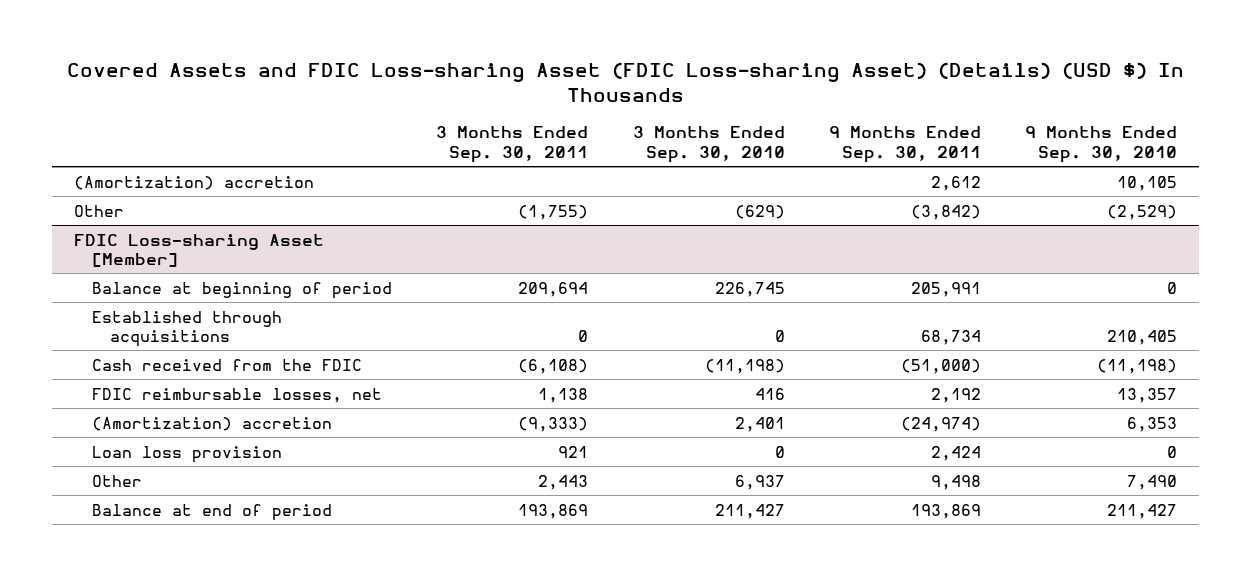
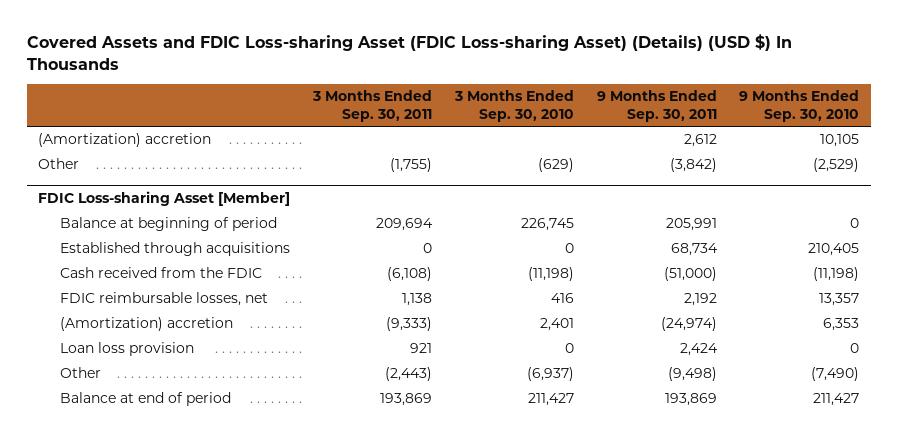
[538,474,589,490] 2,443 -> [385,367,433,382] (2,443)
[734,474,785,490] 6,937 -> [526,367,574,382] (6,937)
[930,474,981,490] 9,498 -> [667,367,717,382] (9,498)
[1127,474,1178,490] 7,490 -> [811,367,860,382] (7,490)

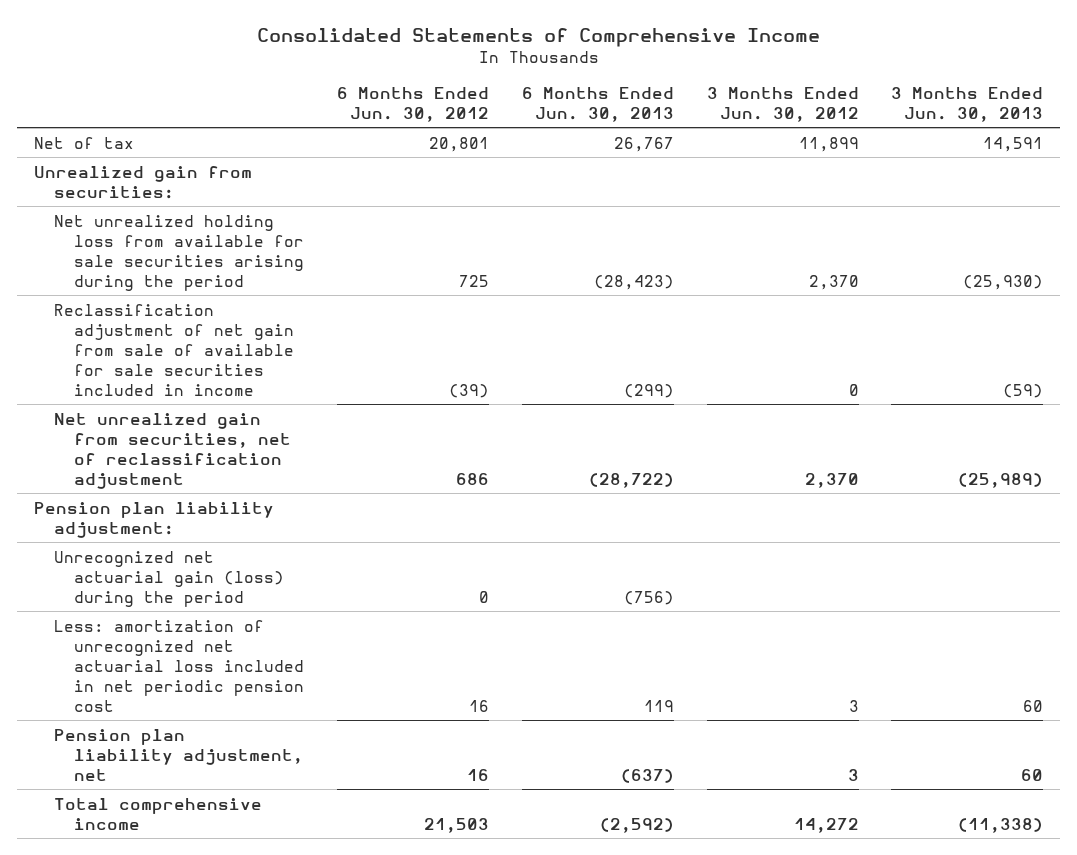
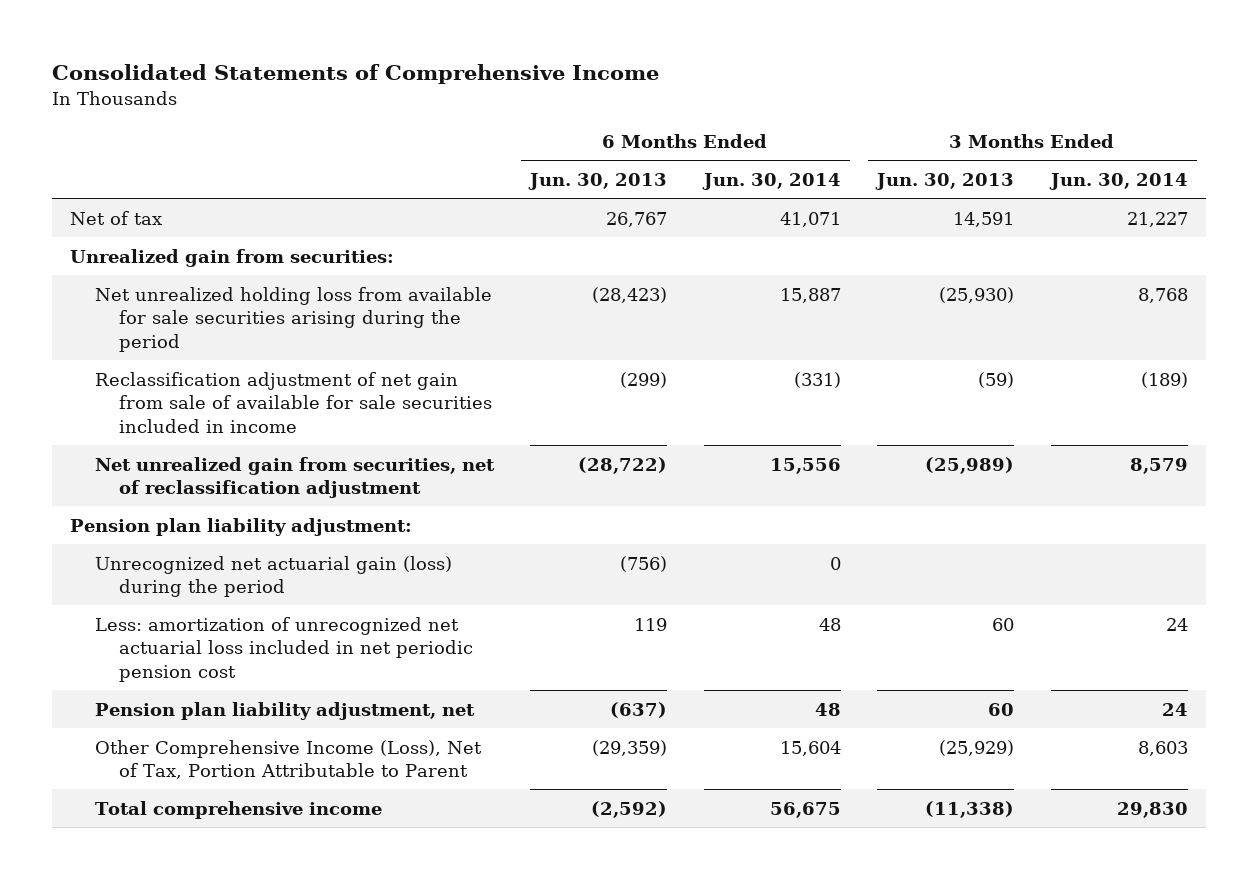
[337,86,490,122] 6 Months Ended Jun. 30, 2012 -> none
[706,86,859,122] 3 Months Ended Jun. 30, 2012 -> none
none -> [701,173,841,191] Jun. 30, 2014
none -> [1048,173,1188,191] Jun. 30, 2014
none -> [94,739,482,780] Other Comprehensive Income (Loss), Net of Tax, Portion Attributable to Parent

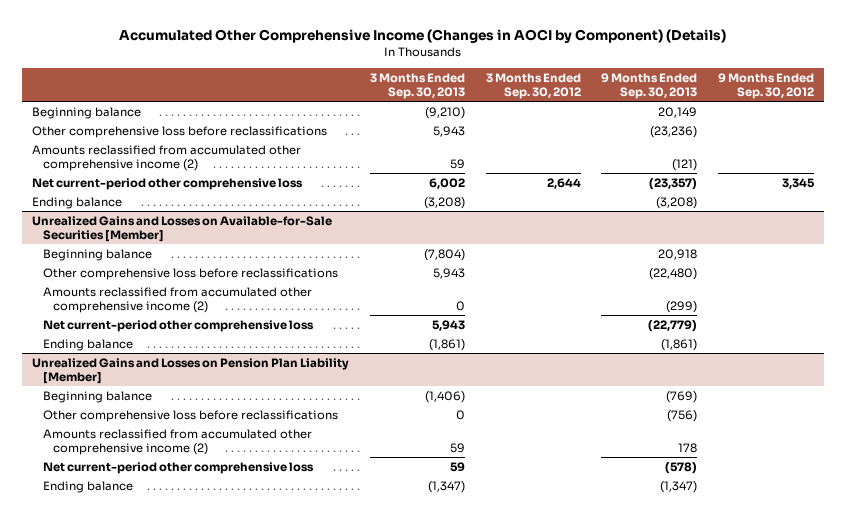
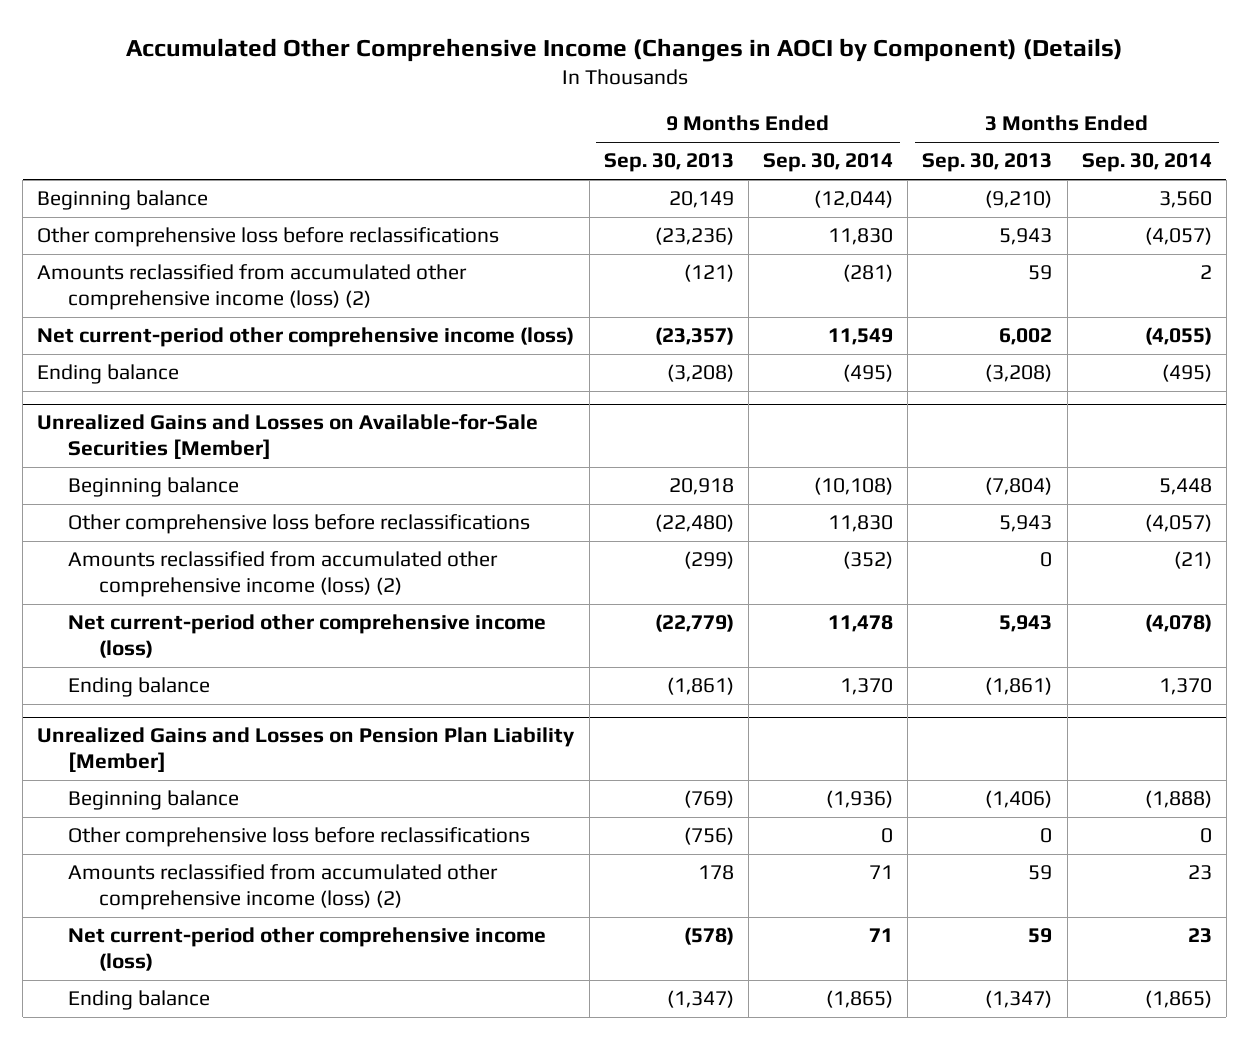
[485,72,581,100] 3 Months Ended Sep. 30, 2012 -> none
[717,72,814,100] 9 Months Ended Sep. 30, 2012 -> none
none -> [763,153,894,173] Sep. 30, 2014
none -> [1081,153,1212,173] Sep. 30, 2014
[32,144,302,171] Amounts reclassified from accumulated other comprehensive income (2) -> [37,264,468,311] Amounts reclassified from accumulated other comprehensive income (loss) (2)
[32,177,304,190] Net current-period other comprehensive loss -> [37,327,575,348] Net current-period other comprehensive income (loss)
[42,286,312,313] Amounts reclassified from accumulated other comprehensive income (2) -> [68,551,499,598] Amounts reclassified from accumulated other comprehensive income (loss) (2)
[42,319,314,332] Net current-period other comprehensive loss -> [68,614,547,659] Net current-period other comprehensive income (loss)
[42,428,312,455] Amounts reclassified from accumulated other comprehensive income (2) -> [68,864,499,911] Amounts reclassified from accumulated other comprehensive income (loss) (2)
[42,461,314,474] Net current-period other comprehensive loss -> [68,927,547,972] Net current-period other comprehensive income (loss)

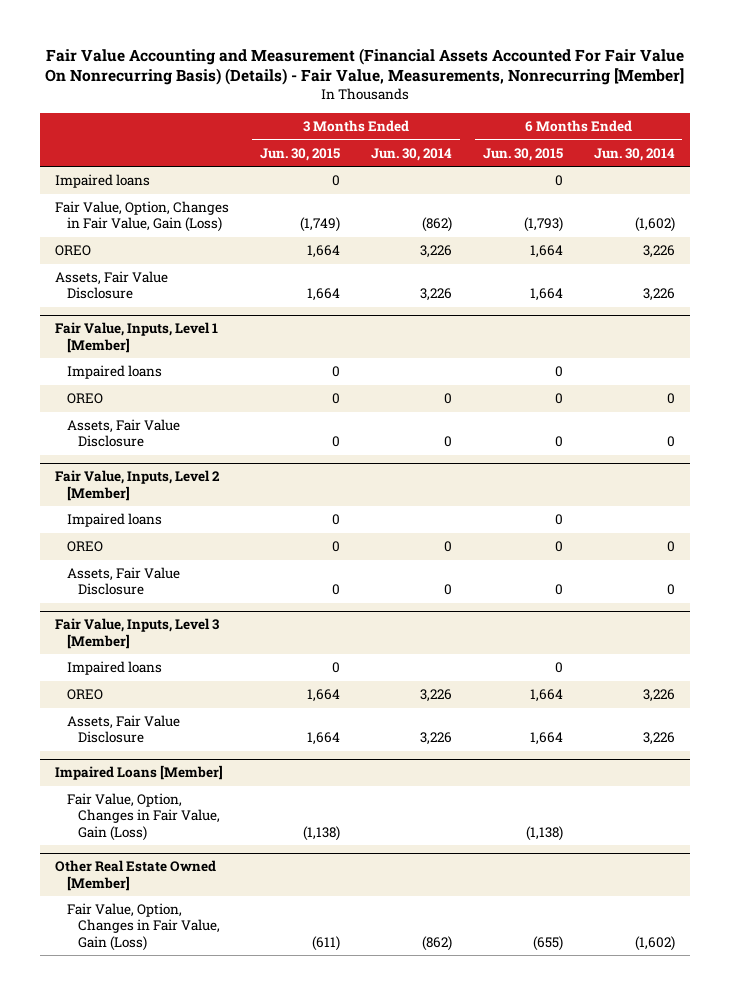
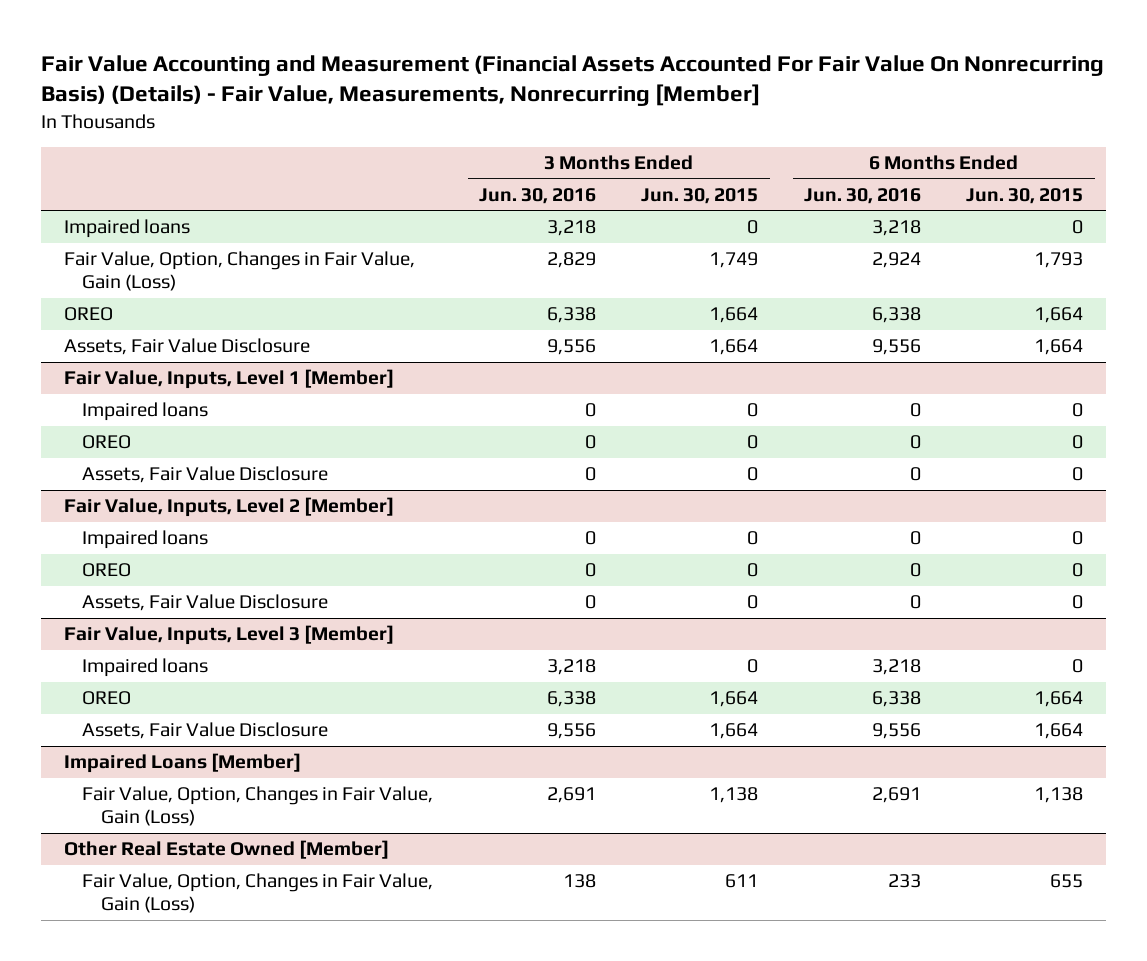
[370,147,452,161] Jun. 30, 2014 -> none
[593,147,675,161] Jun. 30, 2014 -> none
none -> [478,187,596,204] Jun. 30, 2016
none -> [803,187,921,204] Jun. 30, 2016
[300,217,341,233] (1,749) -> [709,252,759,269] 1,749
[523,217,563,233] (1,793) -> [1034,252,1084,269] 1,793
[303,825,341,841] (1,138) -> [709,787,759,804] 1,138
[525,825,563,841] (1,138) -> [1034,787,1084,804] 1,138
[312,935,341,951] (611) -> [725,874,759,889] 611
[532,935,563,951] (655) -> [1050,874,1084,889] 655

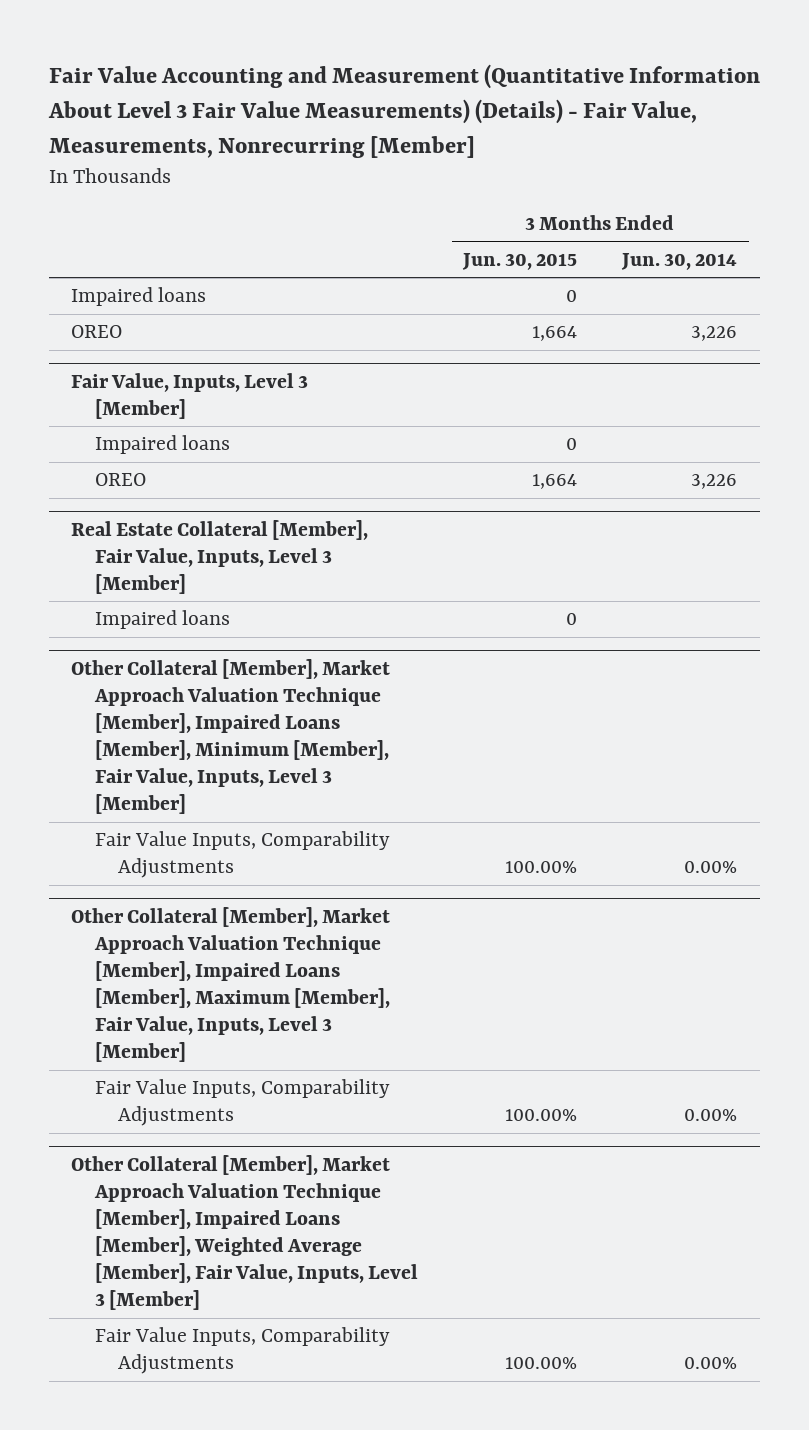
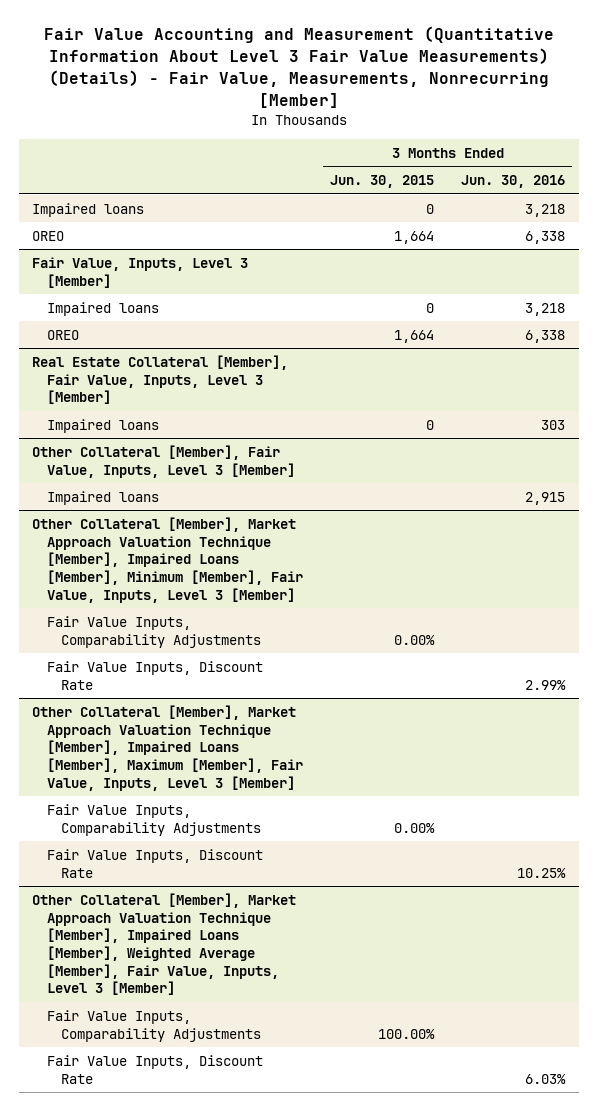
[621,252,738,270] Jun. 30, 2014 -> none
none -> [461,175,566,189] Jun. 30, 2016
none -> [32,444,295,478] Other Collateral [Member], Fair Value, Inputs, Level 3 [Member]
none -> [46,490,159,505] Impaired loans
[505,861,578,874] 100.00% -> [394,634,436,645] 0.00%
none -> [46,660,263,690] Fair Value Inputs, Discount Rate
[505,1109,578,1122] 100.00% -> [394,822,436,833] 0.00%
none -> [46,848,263,878] Fair Value Inputs, Discount Rate
none -> [46,1054,263,1084] Fair Value Inputs, Discount Rate

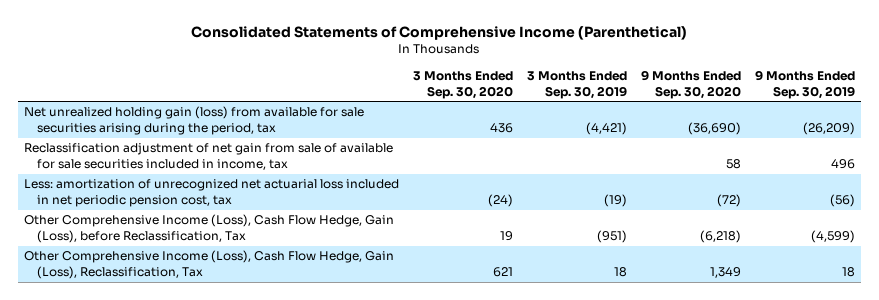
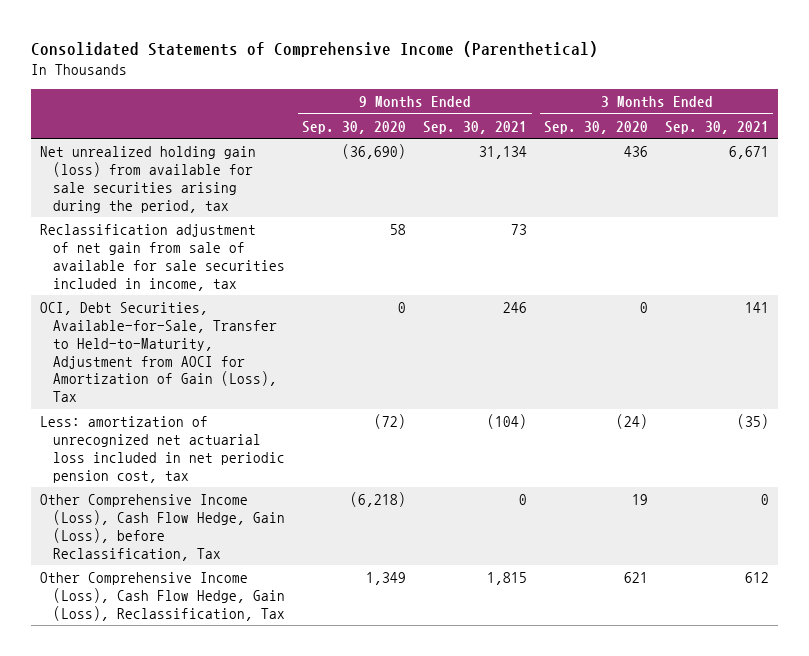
[526,70,627,99] 3 Months Ended Sep. 30, 2019 -> none
[754,69,855,99] 9 Months Ended Sep. 30, 2019 -> none
none -> [423,120,528,134] Sep. 30, 2021
none -> [665,120,770,134] Sep. 30, 2021
none -> [39,301,278,403] OCI, Debt Securities, Available-for-Sale, Transfer to Held-to-Maturity, Adjustment from AOCI for Amortization of Gain (Loss), Tax

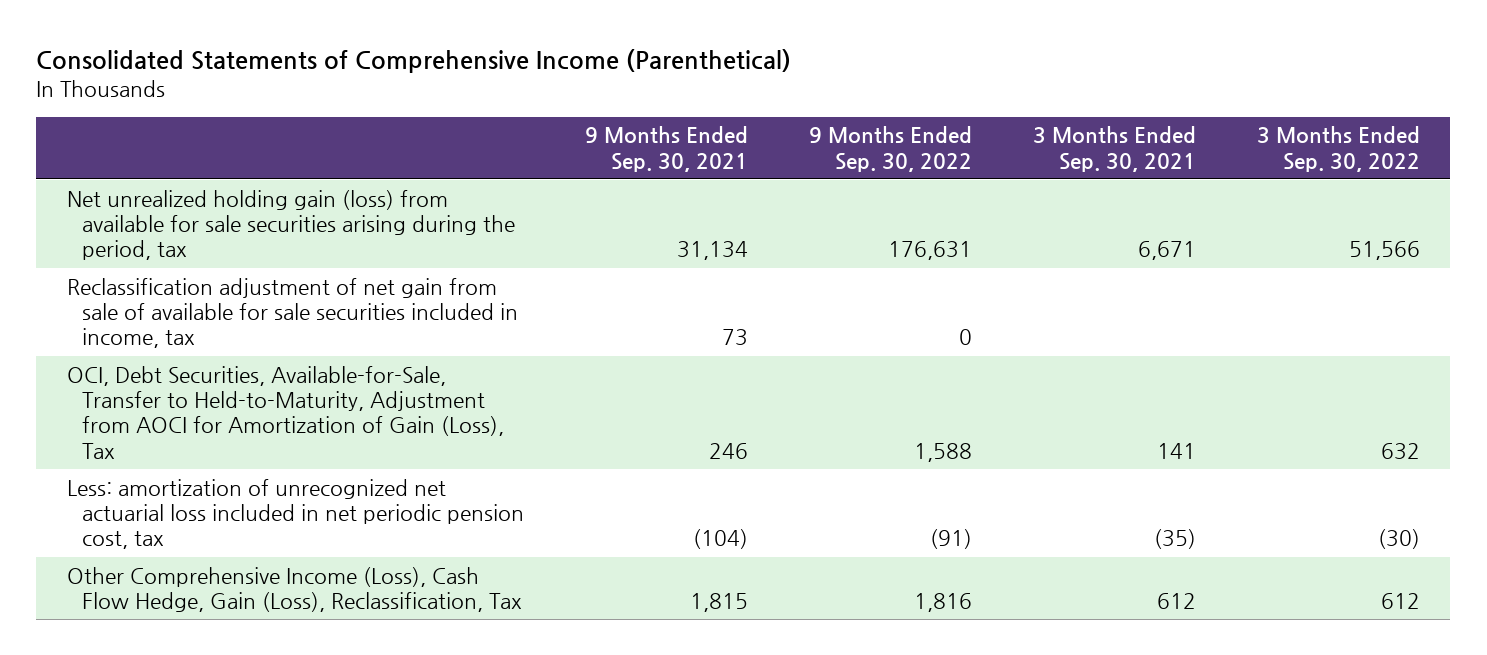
[302,120,407,134] Sep. 30, 2020 -> none
[544,120,649,134] Sep. 30, 2020 -> none
none -> [808,126,972,172] 9 Months Ended Sep. 30, 2022
none -> [1256,126,1420,172] 3 Months Ended Sep. 30, 2022
[39,493,286,561] Other Comprehensive Income (Loss), Cash Flow Hedge, Gain (Loss), before Reclassification, Tax -> none

